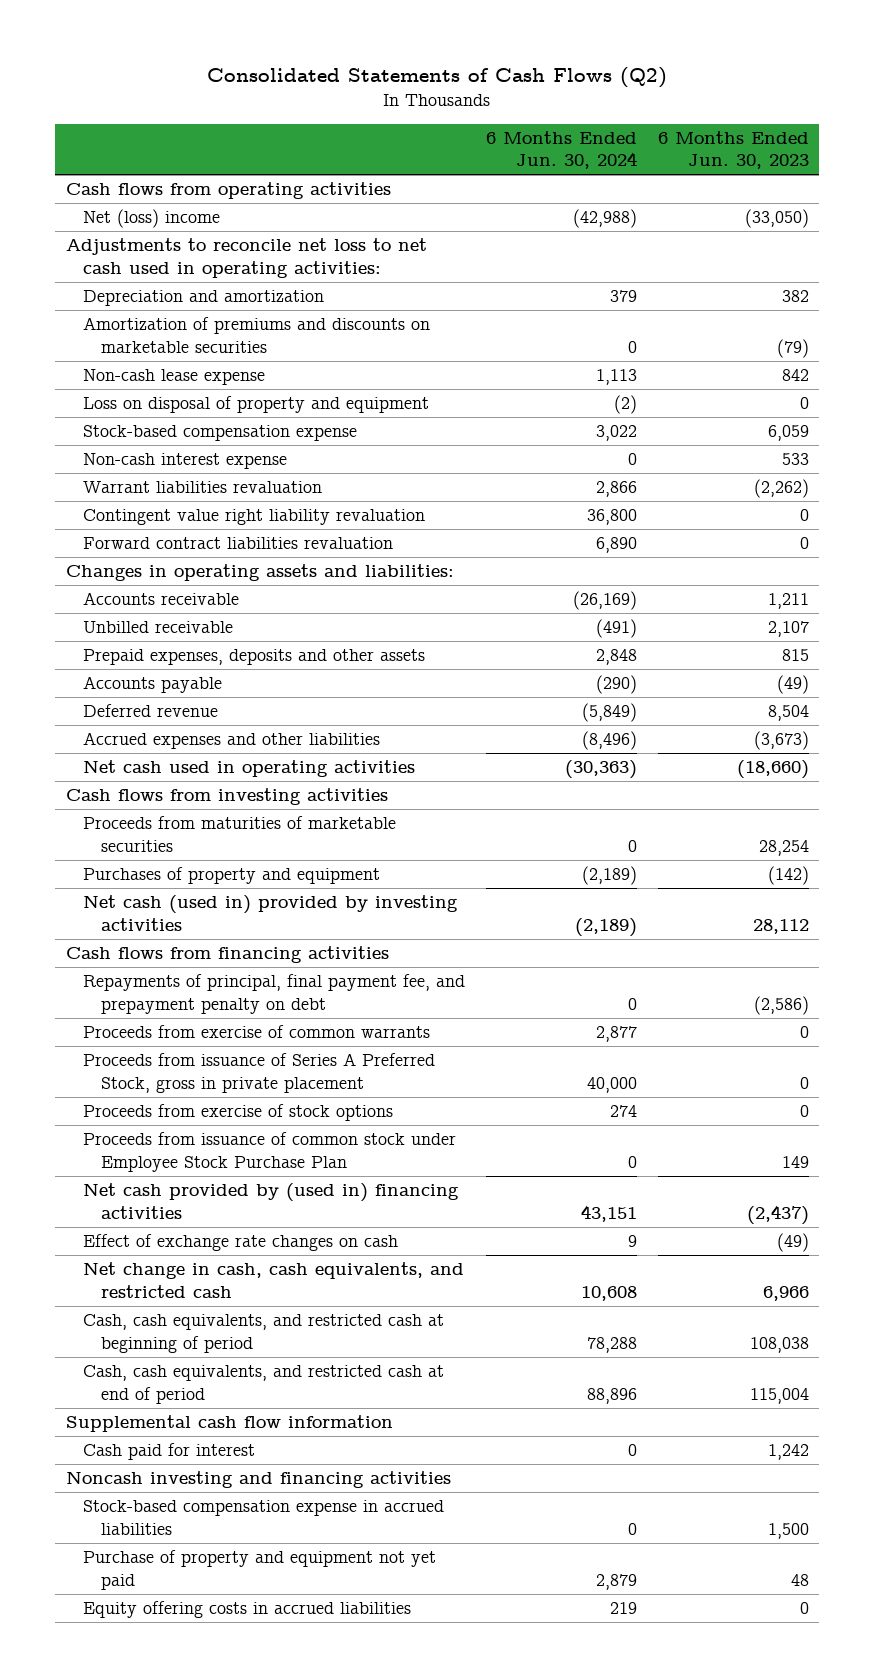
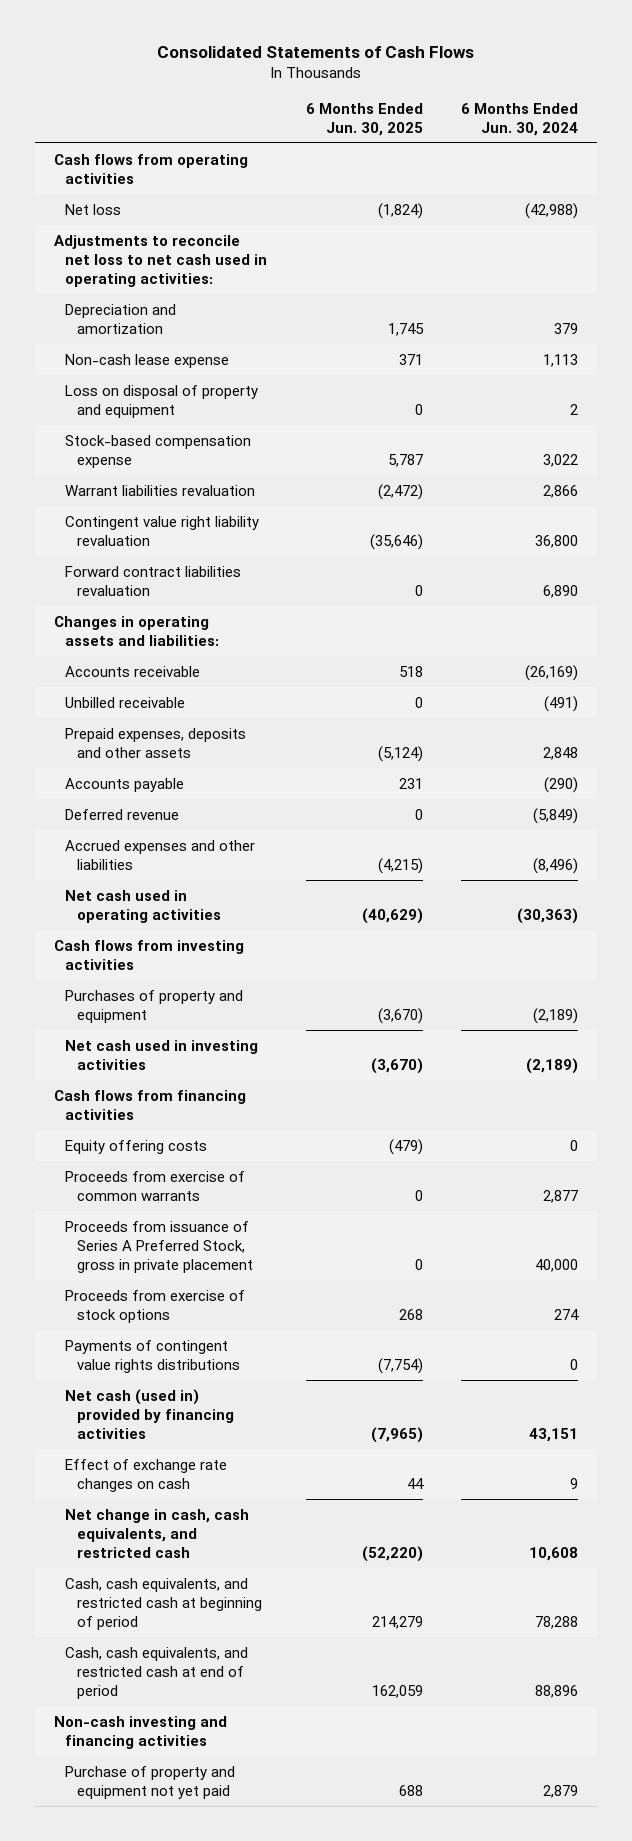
[207,67,668,89] Consolidated Statements of Cash Flows (Q2) -> [157,46,475,59] Consolidated Statements of Cash Flows
[657,130,809,170] 6 Months Ended Jun. 30, 2023 -> none
none -> [305,102,423,136] 6 Months Ended Jun. 30, 2025
[83,209,221,229] Net (loss) income -> [65,203,122,215] Net loss
[83,317,431,353] Amortization of premiums and discounts on marketable securities -> none
[614,395,638,415] (2) -> [569,403,578,415] 2
[83,453,288,470] Non-cash interest expense -> none
[83,816,397,852] Proceeds from maturities of marketable securities -> none
[83,895,459,931] Net cash (used in) provided by investing activities -> [65,1039,259,1070] Net cash used in investing activities
[83,974,466,1014] Repayments of principal, final payment fee, and prepayment penalty on debt -> none
none -> [65,1139,208,1154] Equity offering costs
[83,1132,457,1172] Proceeds from issuance of common stock under Employee Stock Purchase Plan -> none
none -> [65,1339,240,1373] Payments of contingent value rights distributions
[83,1183,460,1219] Net cash provided by (used in) financing activities -> [65,1388,234,1439] Net cash (used in) provided by financing activities
[65,1415,393,1433] Supplemental cash flow information -> none
[83,1443,256,1461] Cash paid for interest -> none
[83,1500,445,1535] Stock-based compensation expense in accrued liabilities -> none
[65,1471,451,1489] Noncash investing and financing activities -> [54,1715,228,1749] Non-cash investing and financing activities
[83,1601,412,1619] Equity offering costs in accrued liabilities -> none

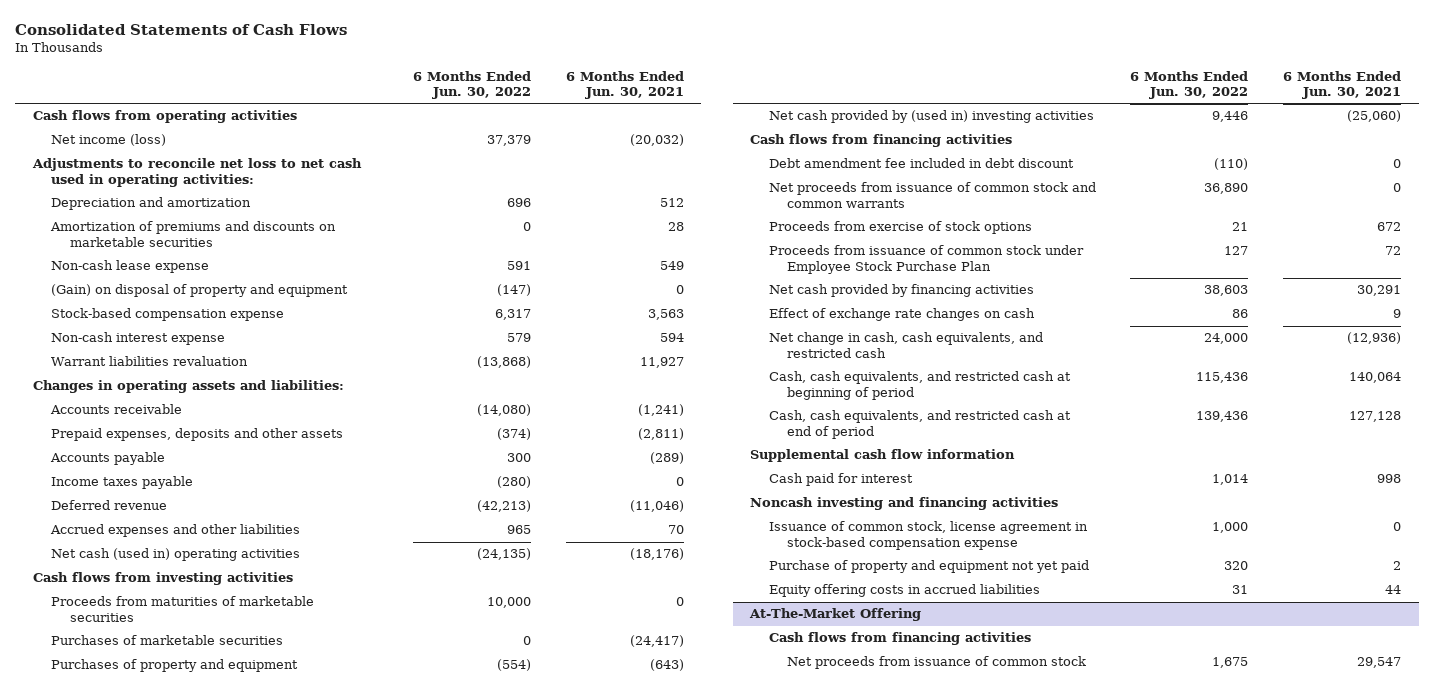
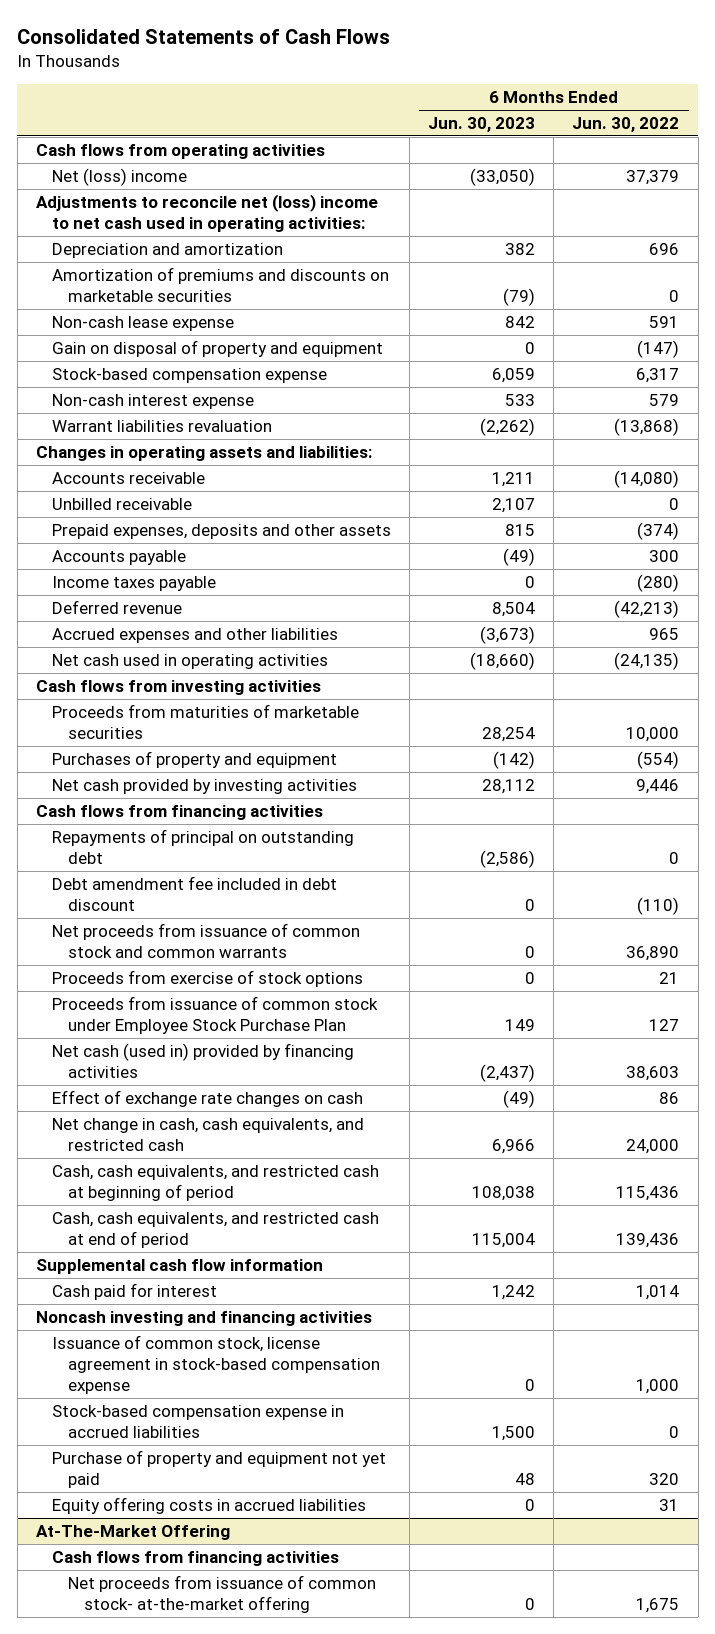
[565,71,684,100] 6 Months Ended Jun. 30, 2021 -> none
none -> [428,117,536,133] Jun. 30, 2023
[51,134,167,147] Net income (loss) -> [51,168,187,187] Net (loss) income
[31,158,362,187] Adjustments to reconcile net loss to net cash used in operating activities: -> [35,194,378,232] Adjustments to reconcile net (loss) income to net cash used in operating activities:
[51,284,349,298] (Gain) on disposal of property and equipment -> [51,340,383,358] Gain on disposal of property and equipment
none -> [51,498,192,511] Unbilled receivable
[51,548,301,562] Net cash (used in) operating activities -> [51,654,328,670] Net cash used in operating activities
[51,635,284,646] Purchases of marketable securities -> none
[768,110,1094,124] Net cash provided by (used in) investing activities -> [51,779,357,795] Net cash provided by investing activities
none -> [51,829,354,864] Repayments of principal on outstanding debt
[768,284,1034,298] Net cash provided by financing activities -> [51,1043,354,1078] Net cash (used in) provided by financing activities
none -> [51,1405,344,1438] Stock-based compensation expense in accrued liabilities
[787,656,1087,670] Net proceeds from issuance of common stock -> [67,1575,376,1613] Net proceeds from issuance of common stock- at-the-market offering

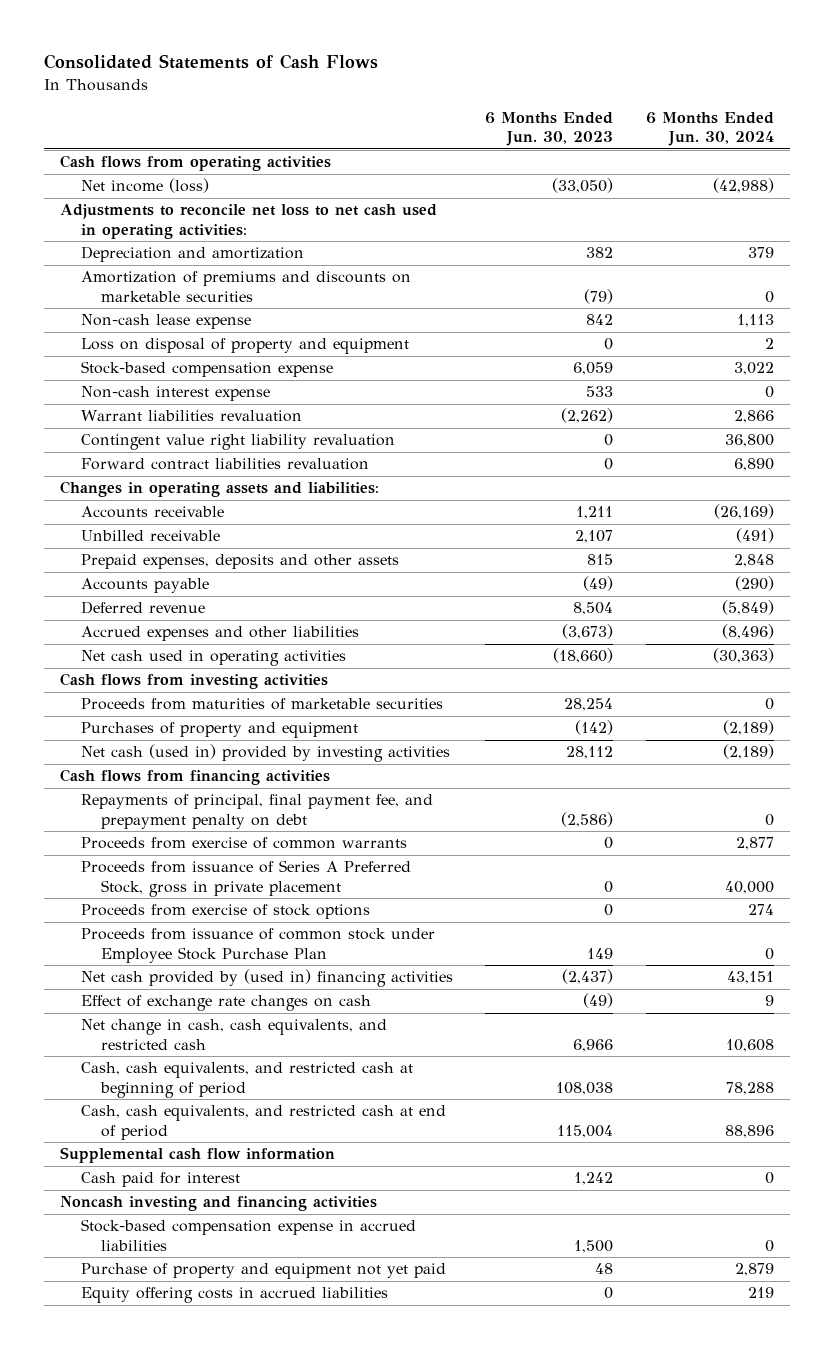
[572,117,680,133] Jun. 30, 2022 -> none
none -> [645,111,774,147] 6 Months Ended Jun. 30, 2024
[51,168,187,187] Net (loss) income -> [80,178,209,194] Net income (loss)
[35,194,378,232] Adjustments to reconcile net (loss) income to net cash used in operating activities: -> [60,204,438,239] Adjustments to reconcile net loss to net cash used in operating activities:
[51,340,383,358] Gain on disposal of property and equipment -> [80,338,409,355] Loss on disposal of property and equipment
none -> [80,434,395,451] Contingent value right liability revaluation
none -> [80,458,369,471] Forward contract liabilities revaluation
[51,576,216,592] Income taxes payable -> none
[51,779,357,795] Net cash provided by investing activities -> [80,744,450,763] Net cash (used in) provided by investing activities
[51,876,337,911] Debt amendment fee included in debt discount -> none
[51,829,354,864] Repayments of principal on outstanding debt -> [80,794,433,829] Repayments of principal, final payment fee, and prepayment penalty on debt
[51,923,360,958] Net proceeds from issuance of common stock and common warrants -> [80,837,407,850] Proceeds from exercise of common warrants
none -> [80,860,411,897] Proceeds from issuance of Series A Preferred Stock, gross in private placement
[51,1043,354,1078] Net cash (used in) provided by financing activities -> [80,969,453,988] Net cash provided by (used in) financing activities
[51,1335,380,1394] Issuance of common stock, license agreement in stock-based compensation expense -> none
[35,1525,230,1541] At-The-Market Offering -> none
[51,1551,339,1567] Cash flows from financing activities -> none
[67,1575,376,1613] Net proceeds from issuance of common stock- at-the-market offering -> none

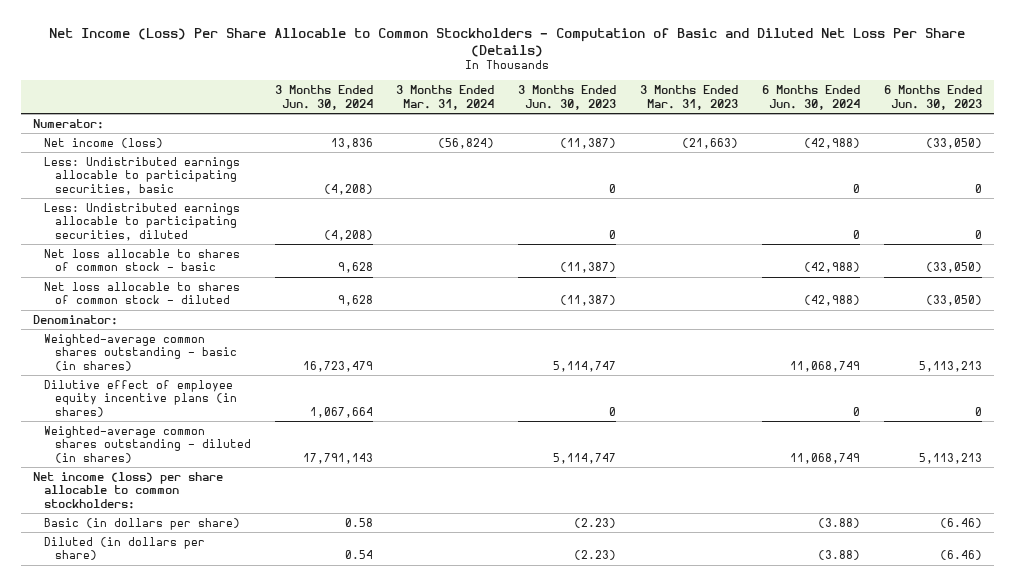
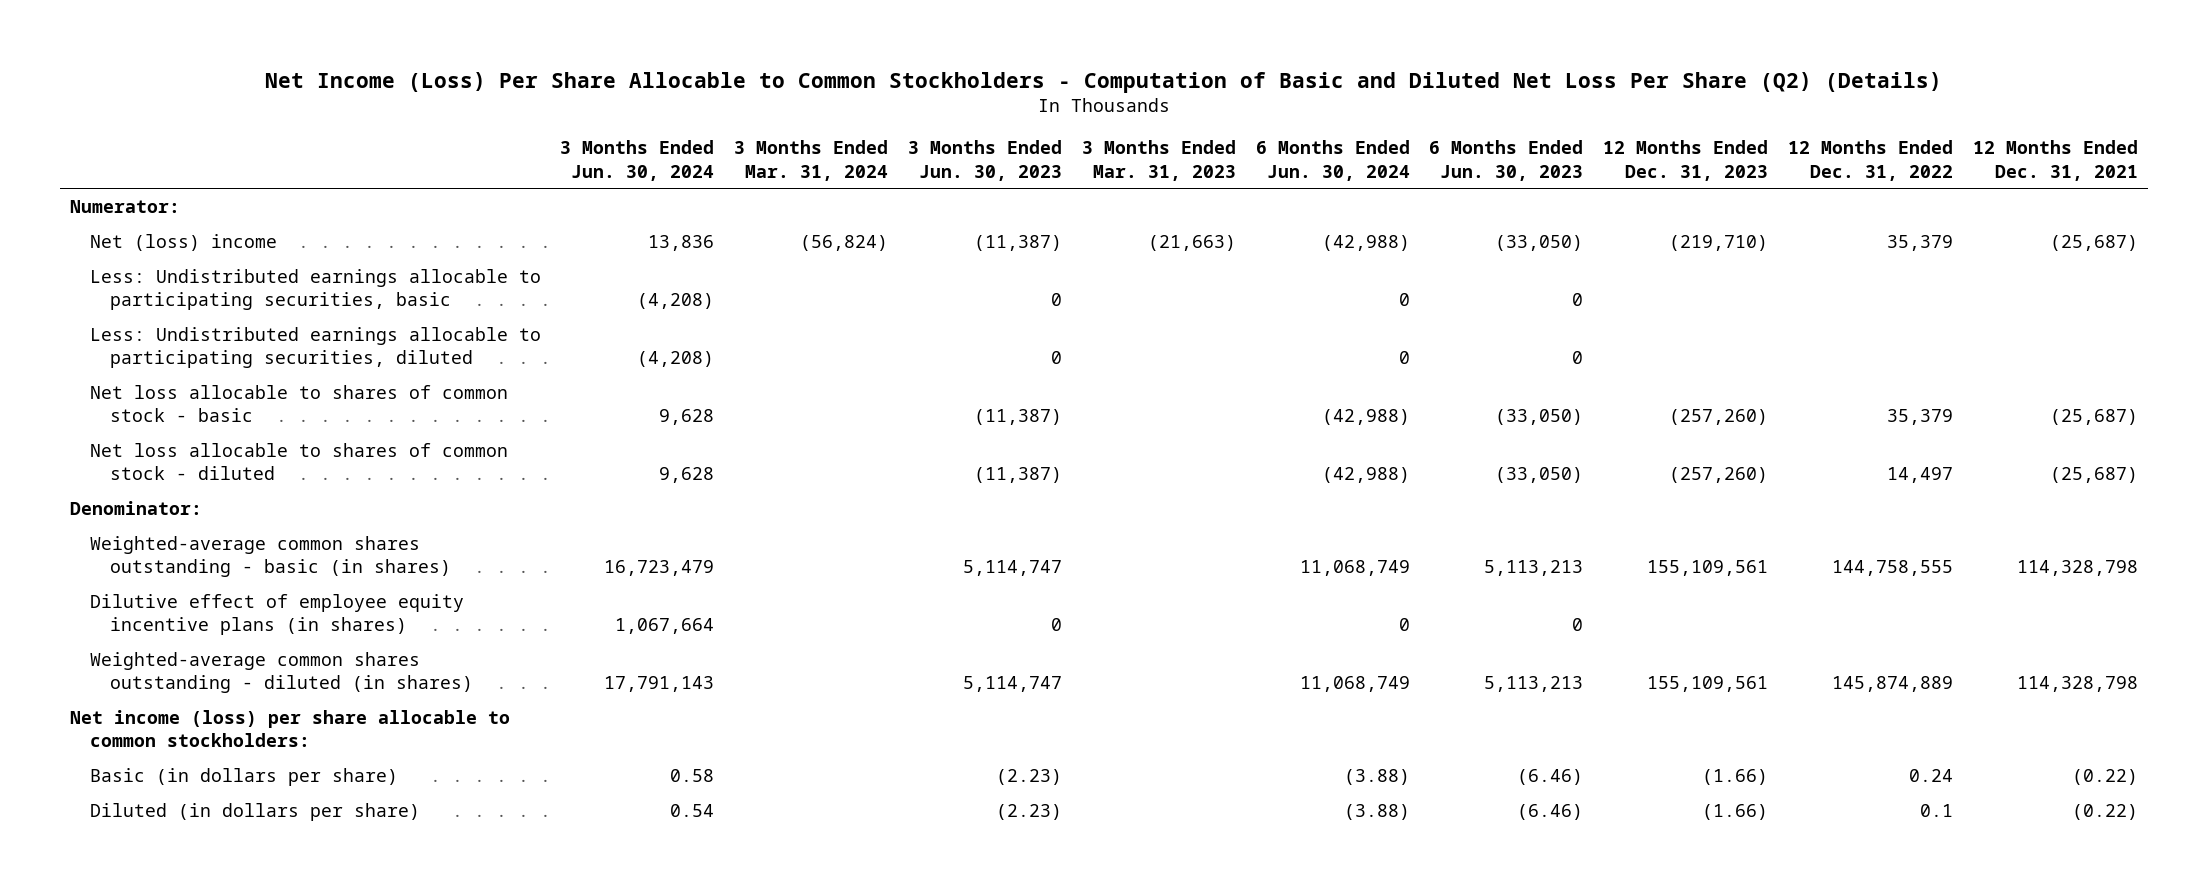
[49,27,966,57] Net Income (Loss) Per Share Allocable to Common Stockholders - Computation of Basic and Diluted Net Loss Per Share (Details) -> [264,71,1942,93] Net Income (Loss) Per Share Allocable to Common Stockholders - Computation of Basic and Diluted Net Loss Per Share (Q2) (Details)
none -> [1603,140,1769,181] 12 Months Ended Dec. 31, 2023
none -> [1787,140,1953,181] 12 Months Ended Dec. 31, 2022
none -> [1972,140,2138,181] 12 Months Ended Dec. 31, 2021
[43,137,163,148] Net income (loss) -> [89,233,277,251] Net (loss) income

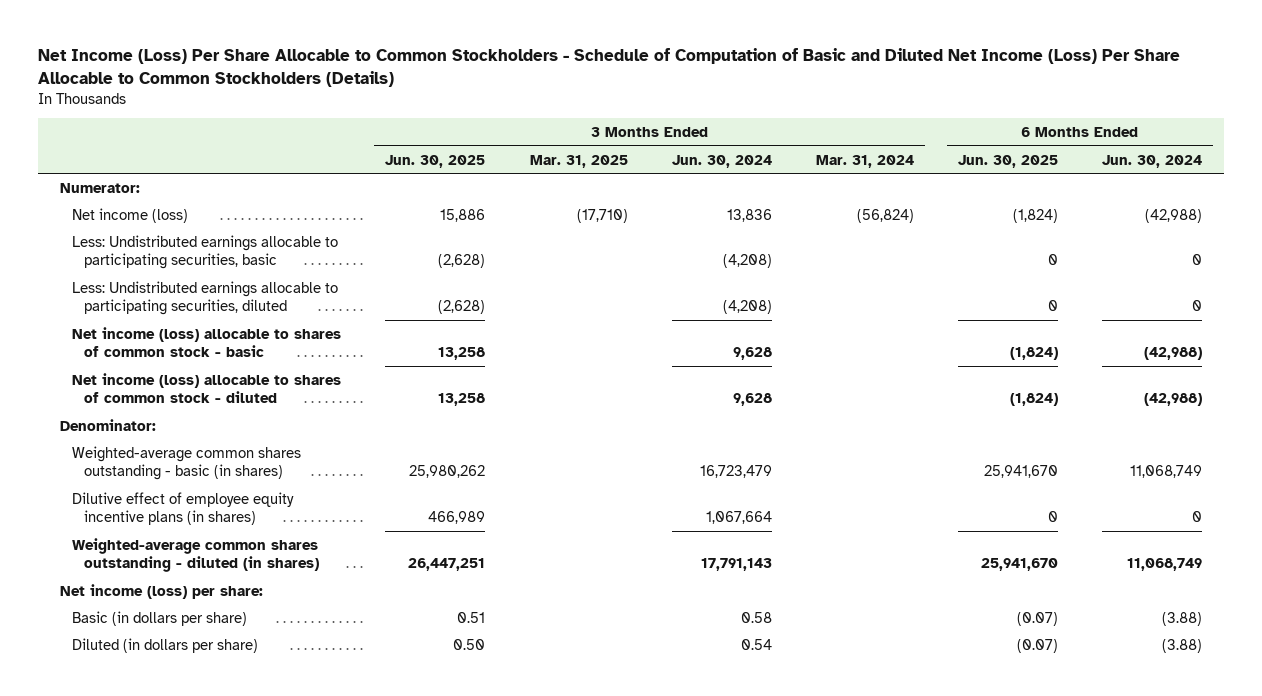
[264,71,1942,93] Net Income (Loss) Per Share Allocable to Common Stockholders - Computation of Basic and Diluted Net Loss Per Share (Q2) (Details) -> [37,47,1180,87] Net Income (Loss) Per Share Allocable to Common Stockholders - Schedule of Computation of Basic and Diluted Net Income (Loss) Per Share Allocable to Common Stockholders (Details)
[907,140,1062,181] 3 Months Ended Jun. 30, 2023 -> none
[1081,140,1236,181] 3 Months Ended Mar. 31, 2023 -> none
[1429,140,1584,181] 6 Months Ended Jun. 30, 2023 -> none
[1603,140,1769,181] 12 Months Ended Dec. 31, 2023 -> none
[1787,140,1953,181] 12 Months Ended Dec. 31, 2022 -> none
[1972,140,2138,181] 12 Months Ended Dec. 31, 2021 -> none
none -> [385,154,486,168] Jun. 30, 2025
none -> [529,154,628,168] Mar. 31, 2025
none -> [958,154,1059,168] Jun. 30, 2025
[89,233,277,251] Net (loss) income -> [72,207,189,223] Net income (loss)
[89,384,508,423] Net loss allocable to shares of common stock - basic -> [72,326,342,358] Net income (loss) allocable to shares of common stock - basic
[89,442,508,481] Net loss allocable to shares of common stock - diluted -> [72,372,342,404] Net income (loss) allocable to shares of common stock - diluted
[69,709,510,748] Net income (loss) per share allocable to common stockholders: -> [59,583,263,599] Net income (loss) per share:

